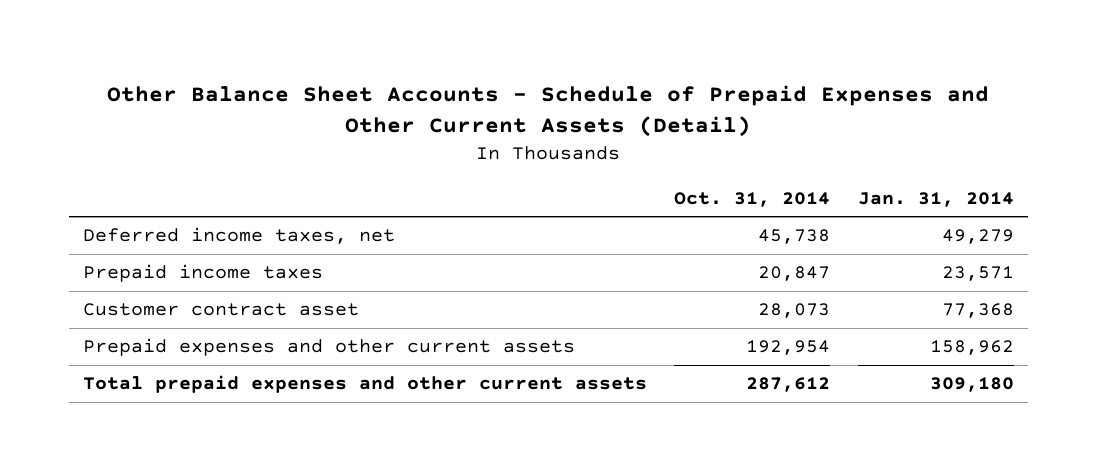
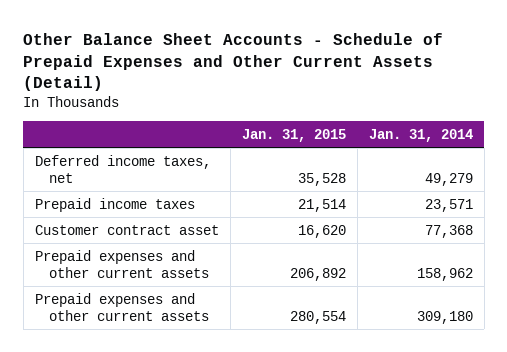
[674,191,831,207] Oct. 31, 2014 -> none
none -> [241,128,346,142] Jan. 31, 2015
[82,375,647,394] Total prepaid expenses and other current assets -> [34,292,210,321] Prepaid expenses and other current assets

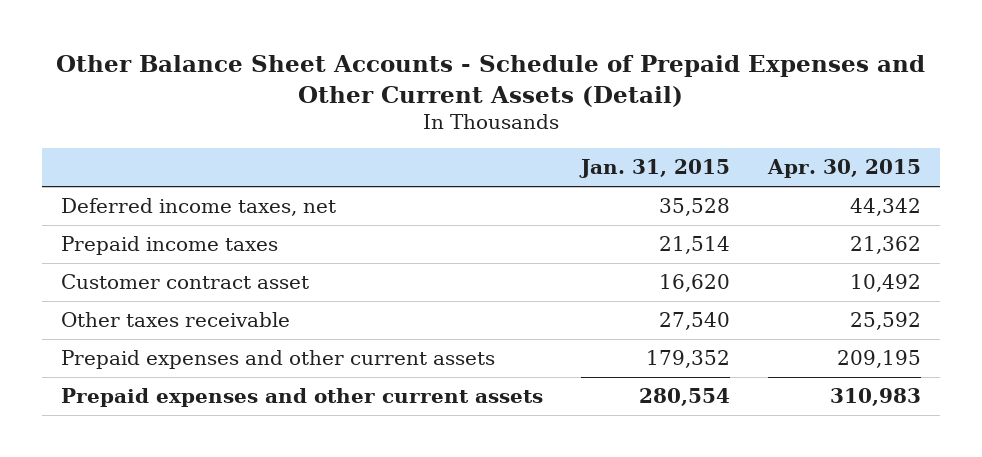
[368,128,473,142] Jan. 31, 2014 -> none
none -> [767,159,922,179] Apr. 30, 2015
none -> [61,311,291,327] Other taxes receivable
[289,267,346,281] 206,892 -> [646,349,731,368] 179,352

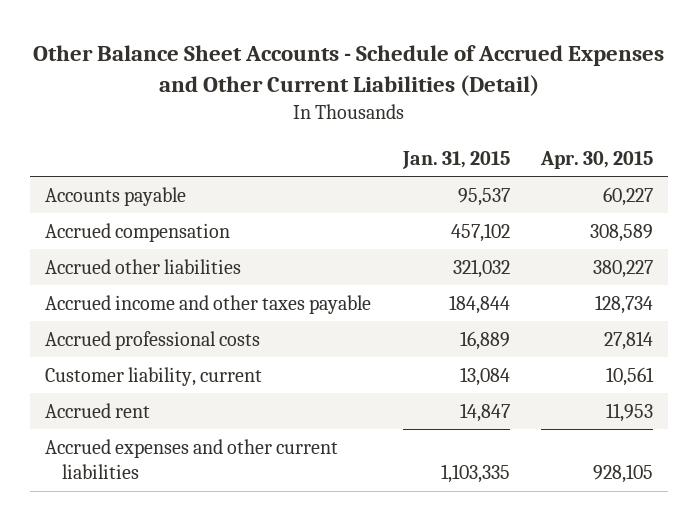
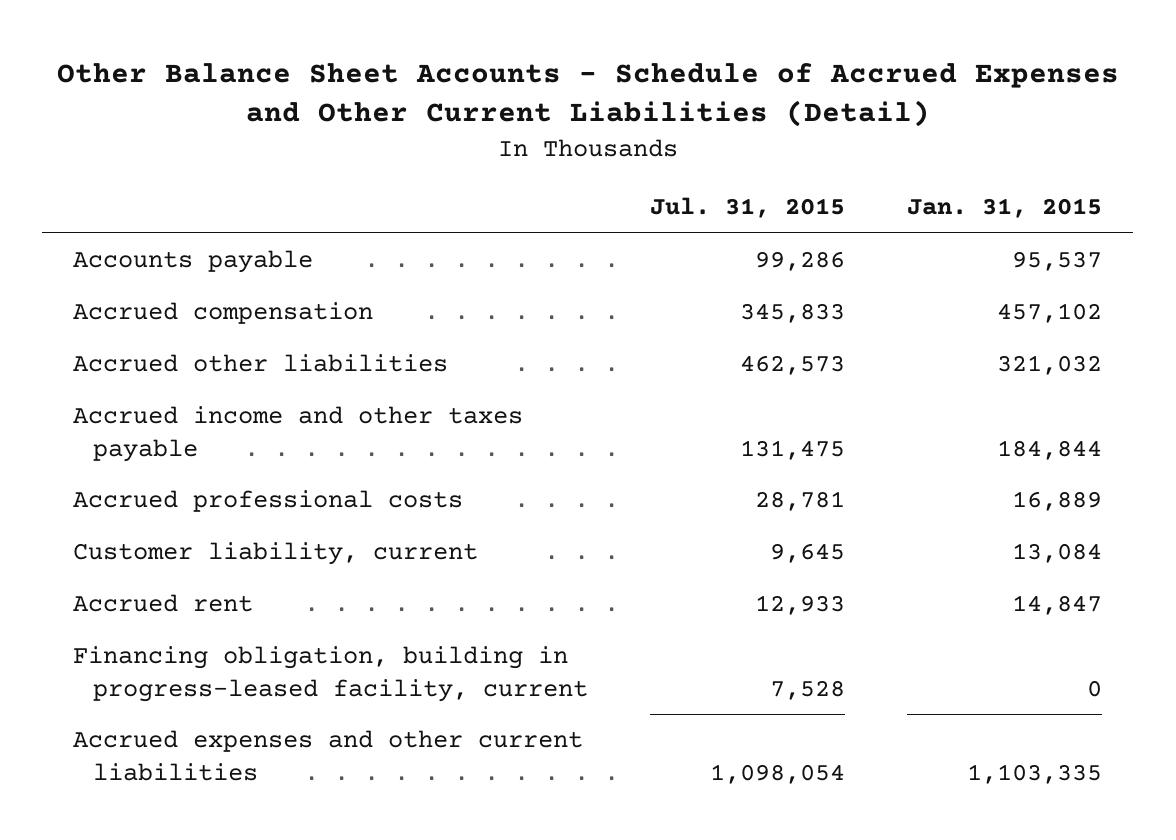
[539,150,653,169] Apr. 30, 2015 -> none
none -> [649,197,845,219] Jul. 31, 2015
none -> [73,646,588,702] Financing obligation, building in progress-leased facility, current

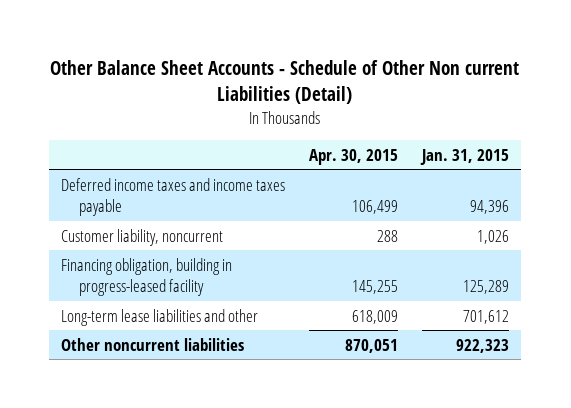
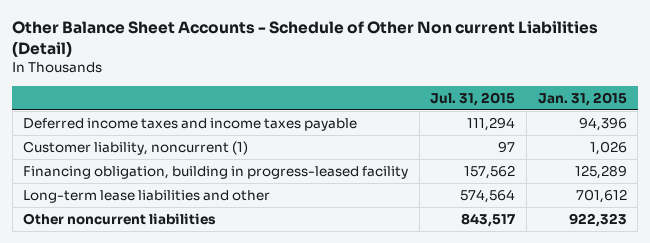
[309,148,399,165] Apr. 30, 2015 -> none
none -> [430,91,516,106] Jul. 31, 2015
[61,228,224,246] Customer liability, noncurrent -> [23,140,249,155] Customer liability, noncurrent (1)

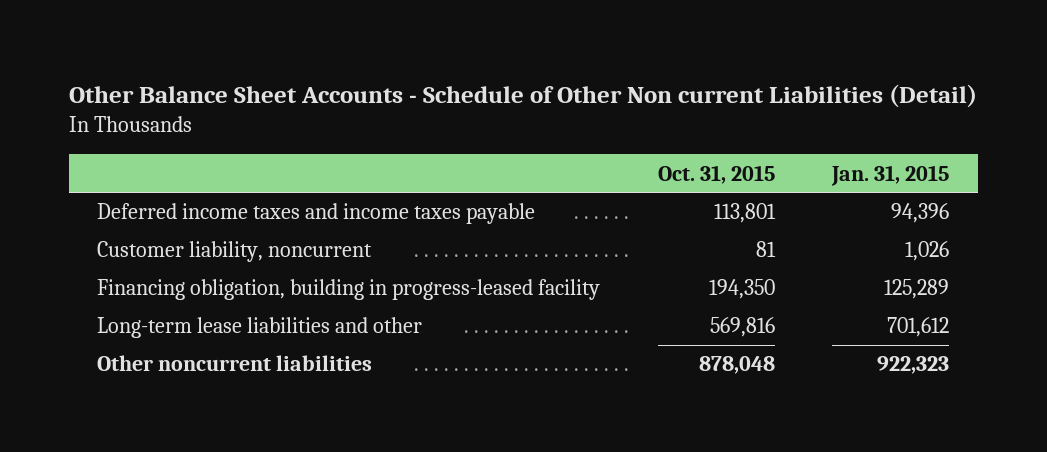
[430,91,516,106] Jul. 31, 2015 -> none
none -> [657,164,775,184] Oct. 31, 2015
[23,140,249,155] Customer liability, noncurrent (1) -> [97,241,373,263] Customer liability, noncurrent

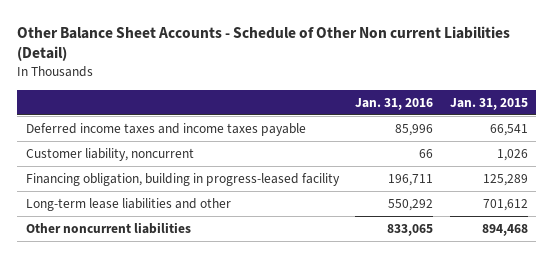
[657,164,775,184] Oct. 31, 2015 -> none
none -> [355,97,434,110] Jan. 31, 2016
[891,203,950,224] 94,396 -> [489,123,528,136] 66,541
[877,356,950,375] 922,323 -> [481,223,528,236] 894,468

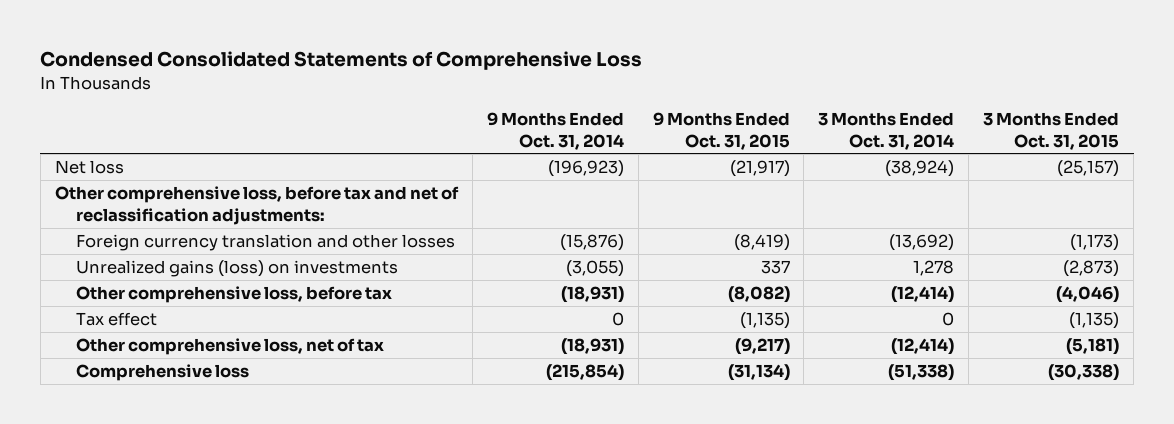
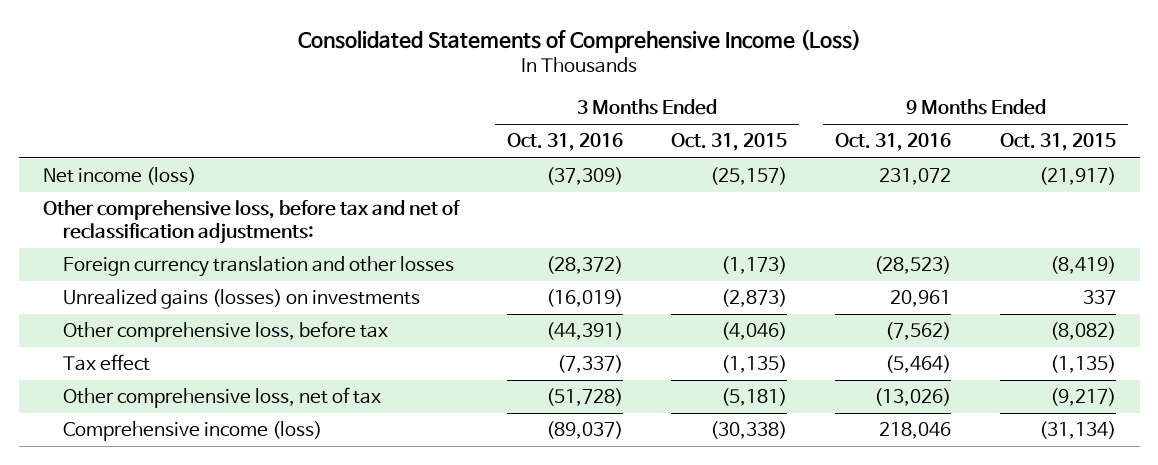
[40,51,643,71] Condensed Consolidated Statements of Comprehensive Loss -> [298,29,862,54] Consolidated Statements of Comprehensive Income (Loss)
[486,111,624,150] 9 Months Ended Oct. 31, 2014 -> none
[818,111,955,150] 3 Months Ended Oct. 31, 2014 -> none
none -> [507,133,624,152] Oct. 31, 2016
none -> [835,133,952,152] Oct. 31, 2016
[54,160,124,175] Net loss -> [42,167,196,186] Net income (loss)
[75,260,398,278] Unrealized gains (loss) on investments -> [62,289,420,310] Unrealized gains (losses) on investments
[75,364,249,382] Comprehensive loss -> [62,421,322,442] Comprehensive income (loss)

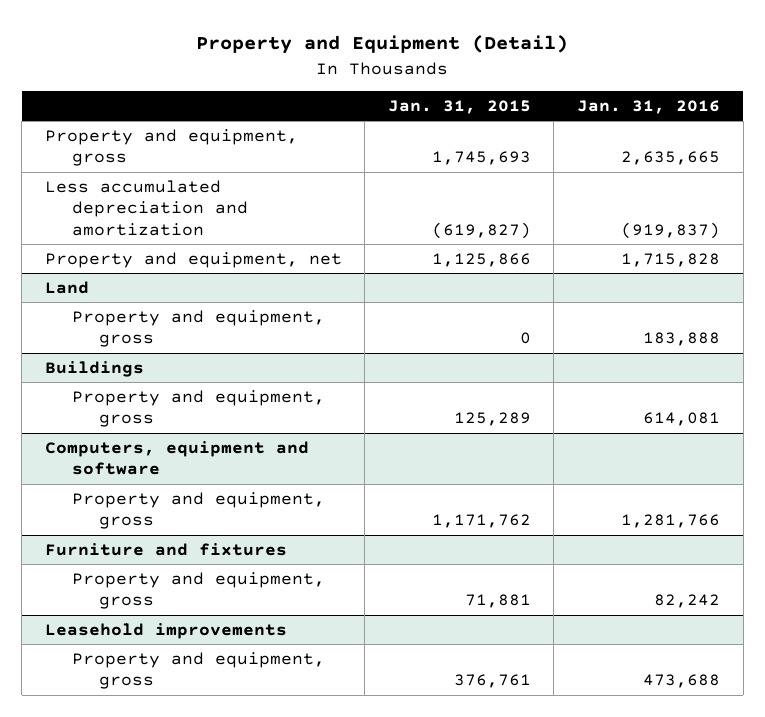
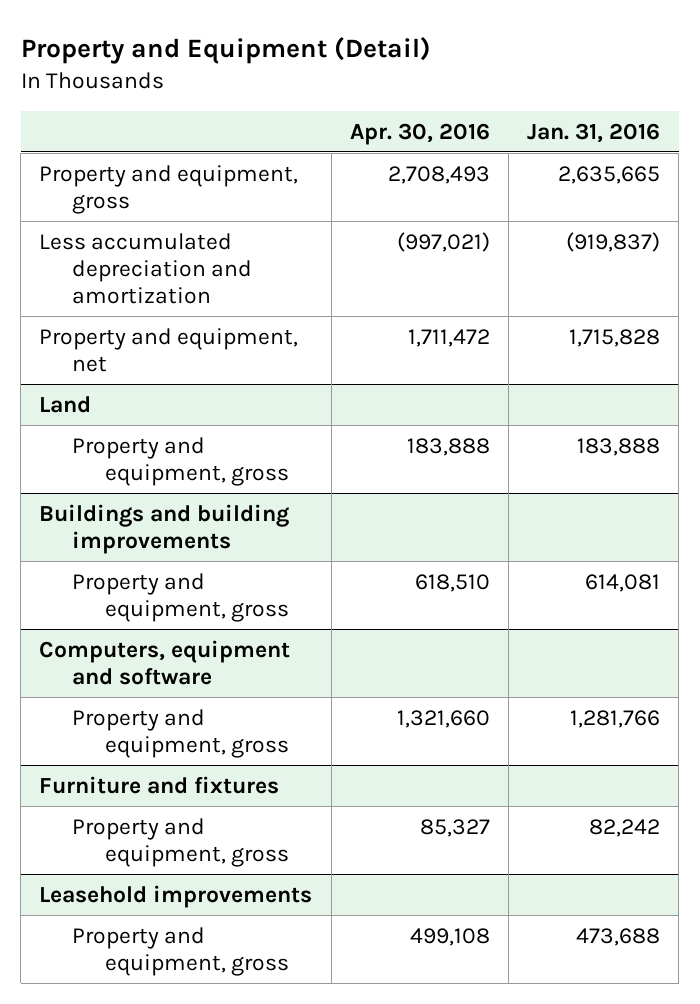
[387,100,531,115] Jan. 31, 2015 -> none
none -> [349,122,490,145] Apr. 30, 2016
[44,360,144,377] Buildings -> [39,503,290,554] Buildings and building improvements

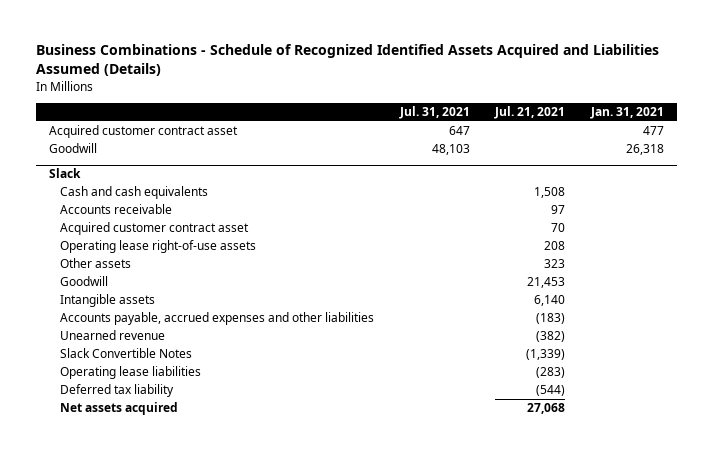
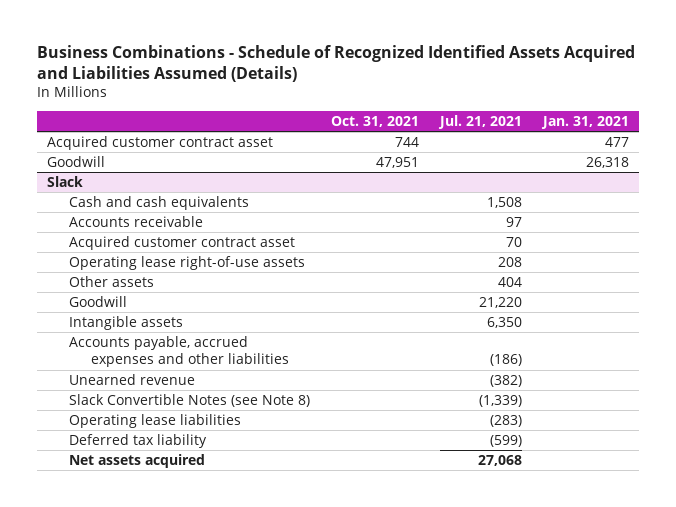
[398,106,470,120] Jul. 31, 2021 -> none
none -> [331,115,420,127] Oct. 31, 2021
[544,259,566,269] 323 -> [497,277,522,288] 404
[527,277,566,289] 21,453 -> [478,297,522,309] 21,220
[534,295,566,307] 6,140 -> [486,317,522,329] 6,350
[536,313,566,325] (183) -> [489,354,522,367] (186)
[59,348,192,359] Slack Convertible Notes -> [69,394,311,408] Slack Convertible Notes (see Note 8)
[536,385,566,397] (544) -> [489,435,522,448] (599)

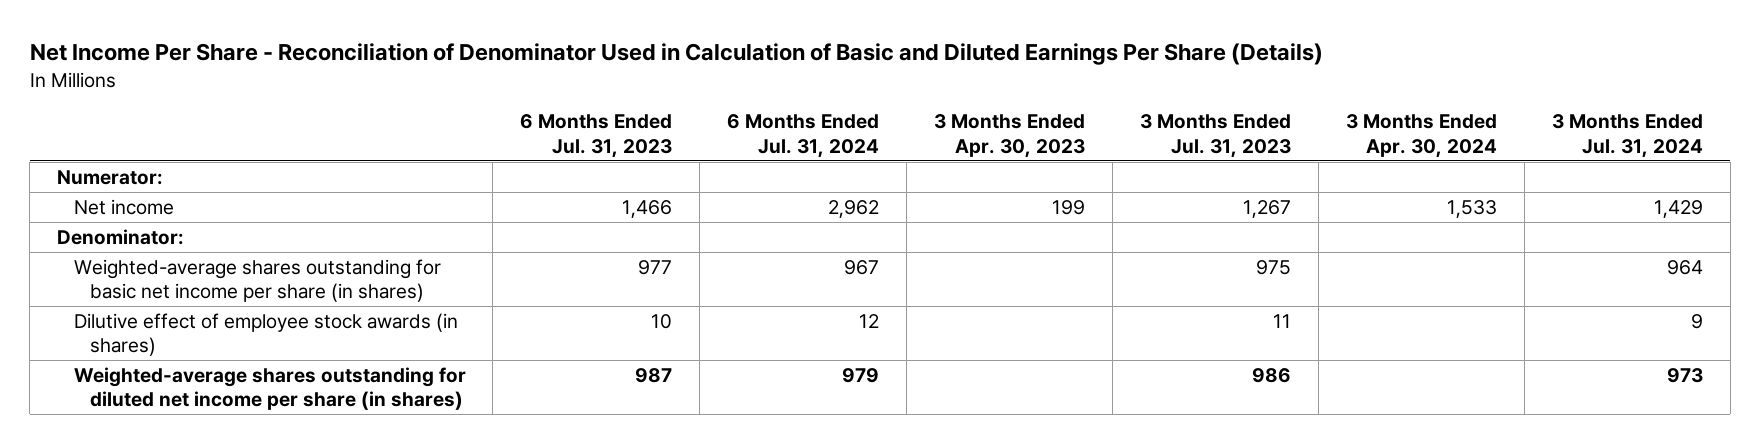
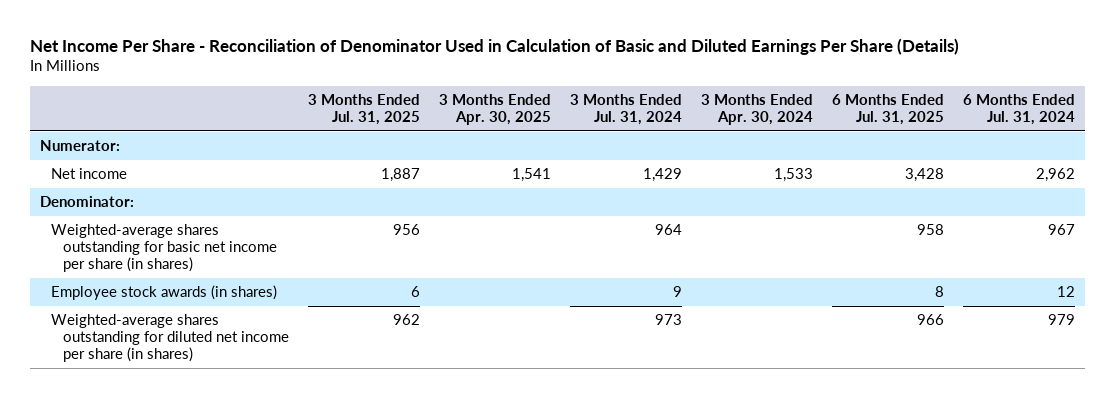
[520,114,673,158] 6 Months Ended Jul. 31, 2023 -> none
[934,114,1086,158] 3 Months Ended Apr. 30, 2023 -> none
[1140,114,1292,158] 3 Months Ended Jul. 31, 2023 -> none
none -> [308,93,421,126] 3 Months Ended Jul. 31, 2025
none -> [439,93,552,126] 3 Months Ended Apr. 30, 2025
none -> [832,93,945,126] 6 Months Ended Jul. 31, 2025
[73,312,458,357] Dilutive effect of employee stock awards (in shares) -> [51,285,278,301] Employee stock awards (in shares)

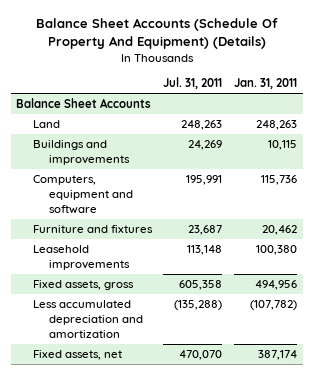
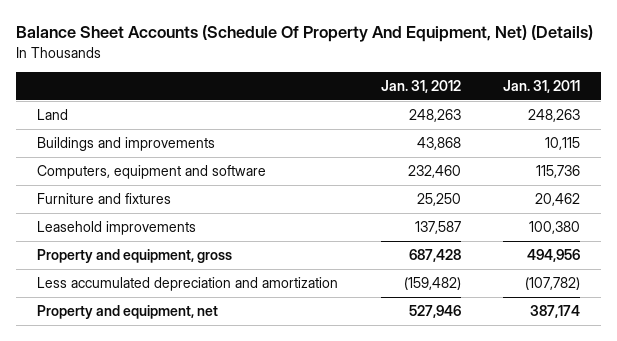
[35,18,278,50] Balance Sheet Accounts (Schedule Of Property And Equipment) (Details) -> [16,25,594,43] Balance Sheet Accounts (Schedule Of Property And Equipment, Net) (Details)
[163,77,223,90] Jul. 31, 2011 -> none
none -> [380,79,461,93] Jan. 31, 2012
[16,98,152,109] Balance Sheet Accounts -> none
[32,280,134,291] Fixed assets, gross -> [37,249,233,264] Property and equipment, gross
[32,350,122,361] Fixed assets, net -> [37,305,219,320] Property and equipment, net

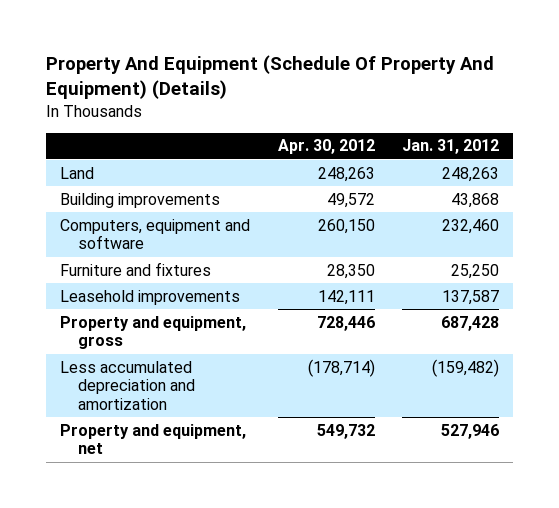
[16,25,594,43] Balance Sheet Accounts (Schedule Of Property And Equipment, Net) (Details) -> [45,55,494,100] Property And Equipment (Schedule Of Property And Equipment) (Details)
[502,79,580,93] Jan. 31, 2011 -> none
none -> [277,139,375,155] Apr. 30, 2012
[37,137,216,152] Buildings and improvements -> [59,192,220,208] Building improvements

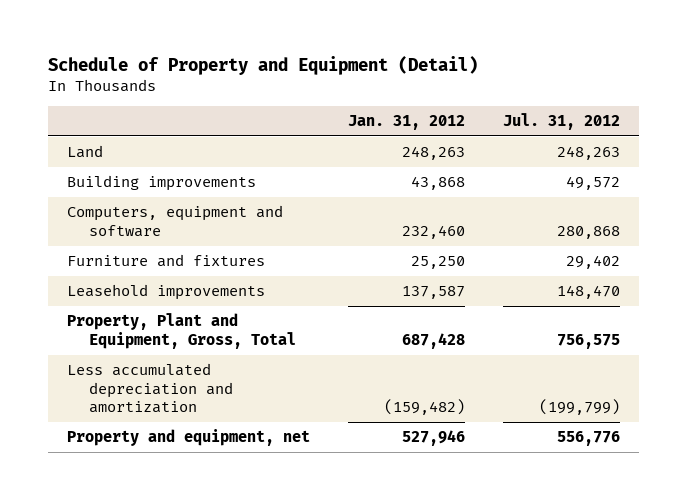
[45,55,494,100] Property And Equipment (Schedule Of Property And Equipment) (Details) -> [47,55,478,75] Schedule of Property and Equipment (Detail)
[277,139,375,155] Apr. 30, 2012 -> none
none -> [503,112,621,130] Jul. 31, 2012
[59,315,246,350] Property and equipment, gross -> [66,313,297,349] Property, Plant and Equipment, Gross, Total

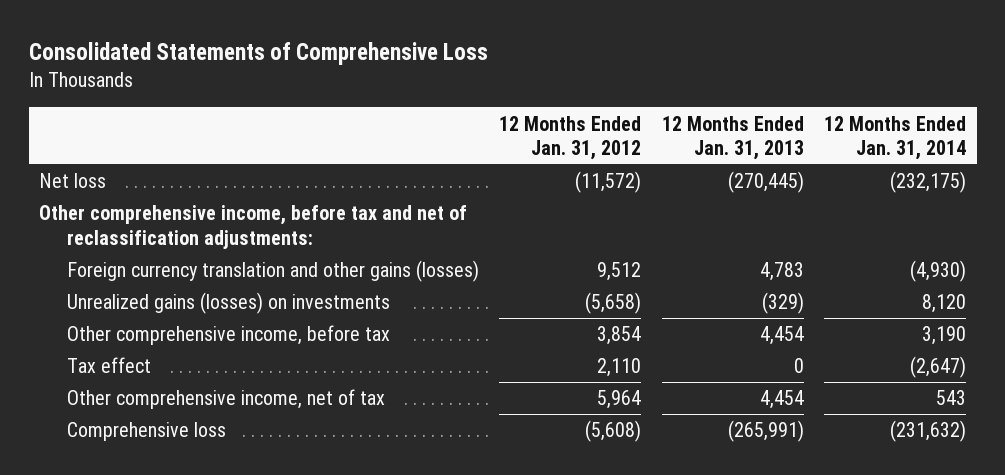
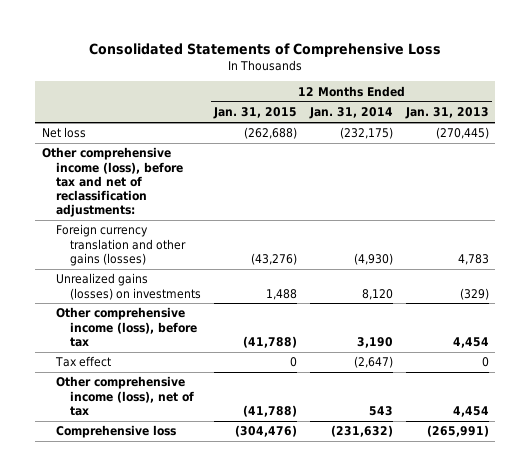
[499,115,642,161] 12 Months Ended Jan. 31, 2012 -> none
none -> [213,107,298,120] Jan. 31, 2015
[38,205,467,249] Other comprehensive income, before tax and net of reclassification adjustments: -> [41,147,184,218] Other comprehensive income (loss), before tax and net of reclassification adjustments:
[66,325,390,346] Other comprehensive income, before tax -> [56,307,198,347] Other comprehensive income (loss), before tax
[66,389,385,410] Other comprehensive income, net of tax -> [56,376,195,416] Other comprehensive income (loss), net of tax

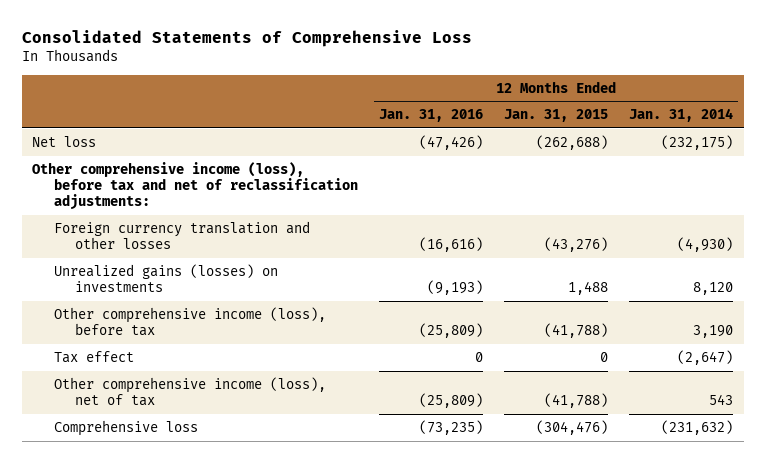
[404,107,489,120] Jan. 31, 2013 -> none
none -> [378,109,483,123] Jan. 31, 2016
[56,224,187,266] Foreign currency translation and other gains (losses) -> [53,221,310,250] Foreign currency translation and other losses

